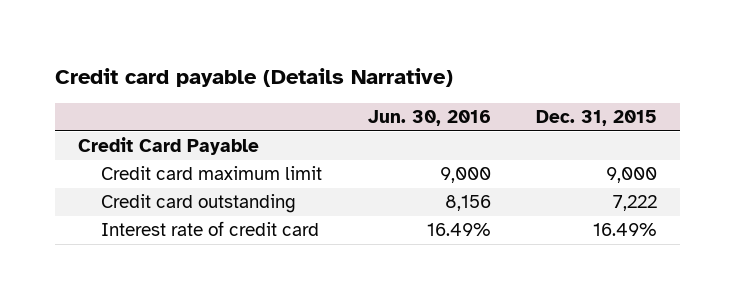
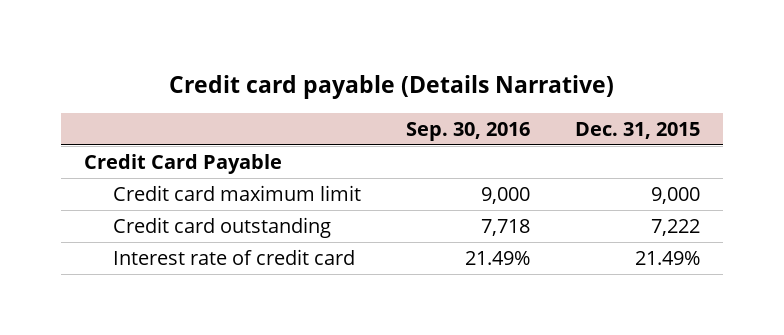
[367,110,491,127] Jun. 30, 2016 -> none
none -> [406,121,531,141] Sep. 30, 2016
[593,223,658,237] 16.49% -> [635,251,701,266] 21.49%

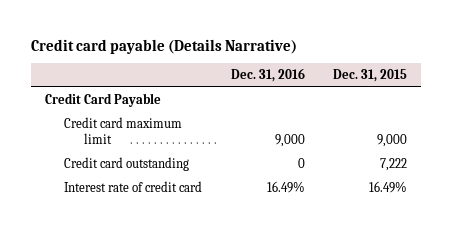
[406,121,531,141] Sep. 30, 2016 -> none
none -> [230,68,305,83] Dec. 31, 2016
[635,251,701,266] 21.49% -> [368,181,407,194] 16.49%

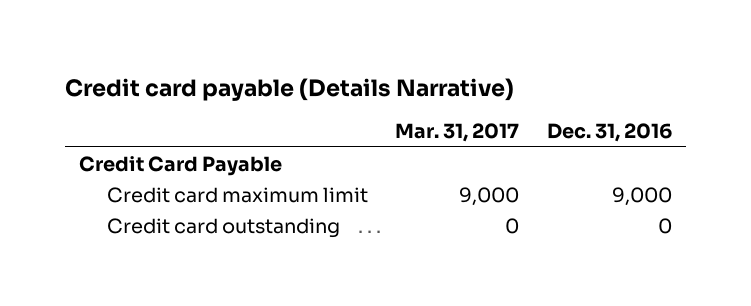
[332,69,407,83] Dec. 31, 2015 -> none
none -> [395,123,520,143] Mar. 31, 2017
[64,181,203,193] Interest rate of credit card -> none

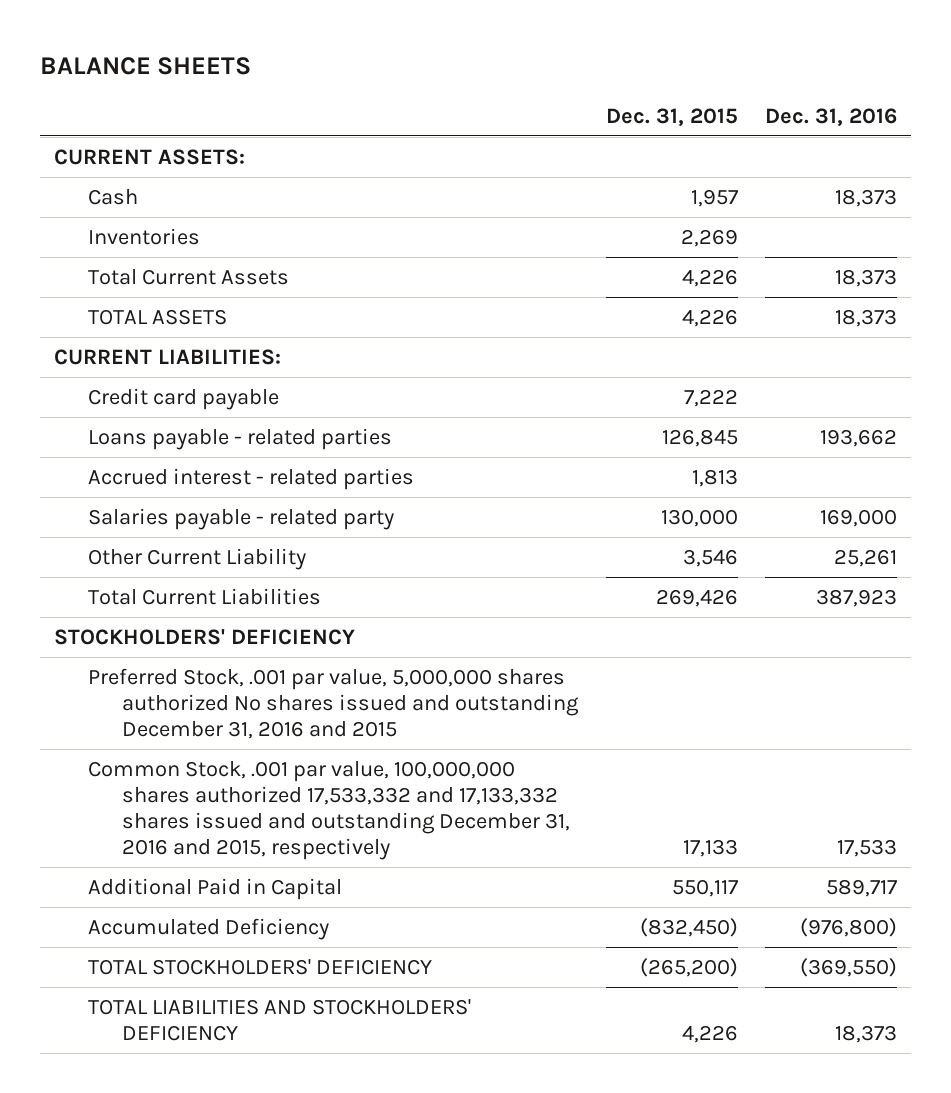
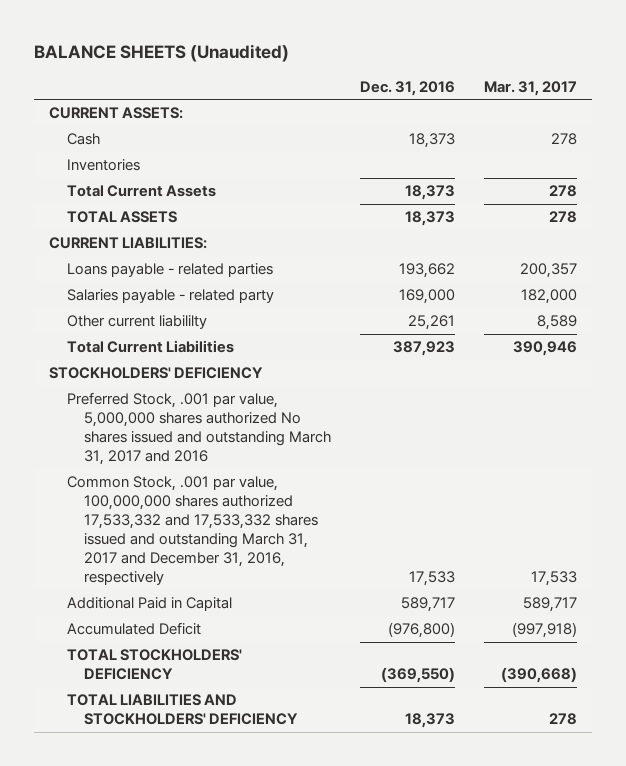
[39,56,251,75] BALANCE SHEETS -> [34,44,290,63] BALANCE SHEETS (Unaudited)
[605,107,738,126] Dec. 31, 2015 -> none
none -> [484,80,578,96] Mar. 31, 2017
[87,387,279,410] Credit card payable -> none
[87,467,414,490] Accrued interest - related parties -> none
[87,547,306,570] Other Current Liability -> [66,315,207,330] Other current liabililty
[87,667,580,739] Preferred Stock, .001 par value, 5,000,000 shares authorized No shares issued and outstanding December 31, 2016 and 2015 -> [66,392,332,466] Preferred Stock, .001 par value, 5,000,000 shares authorized No shares issued and outstanding March 31, 2017 and 2016
[87,760,571,860] Common Stock, .001 par value, 100,000,000 shares authorized 17,533,332 and 17,133,332 shares issued and outstanding December 31, 2016 and 2015, respectively -> [66,476,319,586] Common Stock, .001 par value, 100,000,000 shares authorized 17,533,332 and 17,533,332 shares issued and outstanding March 31, 2017 and December 31, 2016, respectively
[87,917,329,940] Accumulated Deficiency -> [66,622,201,636] Accumulated Deficit

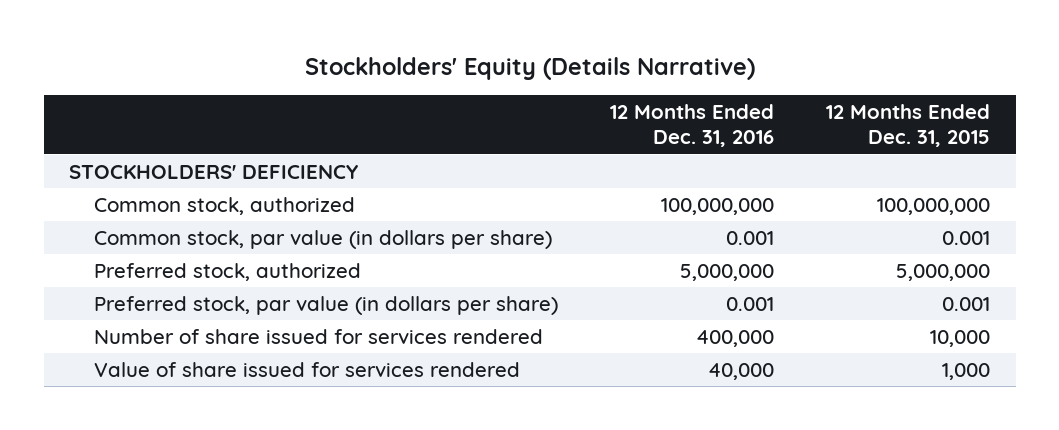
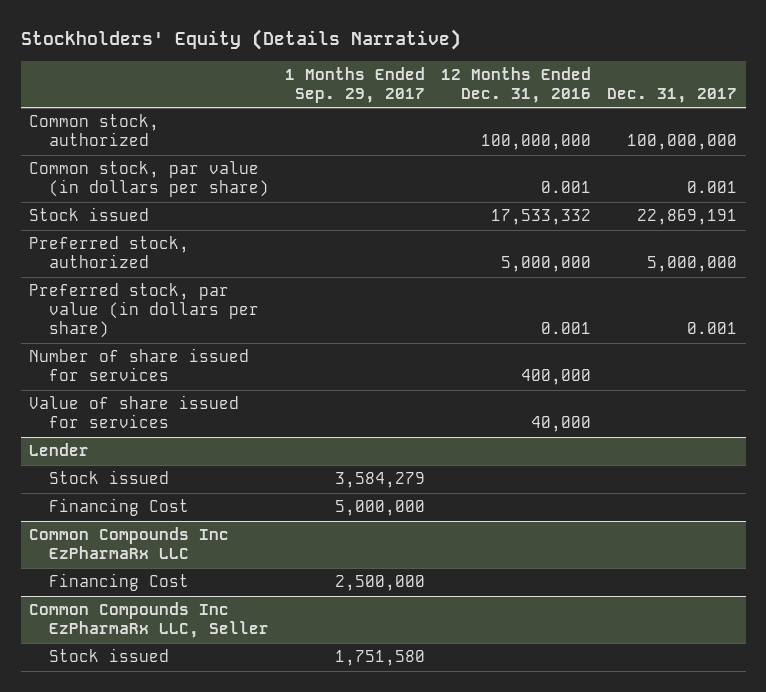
[825,104,990,148] 12 Months Ended Dec. 31, 2015 -> none
none -> [284,66,425,103] 1 Months Ended Sep. 29, 2017
none -> [607,87,738,103] Dec. 31, 2017
[69,164,359,179] STOCKHOLDERS' DEFICIENCY -> none
none -> [28,207,149,222] Stock issued
[94,328,544,344] Number of share issued for services rendered -> [28,348,249,382] Number of share issued for services
[94,361,521,377] Value of share issued for services rendered -> [28,395,239,429] Value of share issued for services
none -> [28,443,89,457] Lender
none -> [48,470,169,485] Stock issued
none -> [48,498,189,517] Financing Cost
none -> [28,527,229,560] Common Compounds Inc EzPharmaRx LLC
none -> [48,573,189,592] Financing Cost
none -> [28,602,269,639] Common Compounds Inc EzPharmaRx LLC, Seller
none -> [48,648,169,663] Stock issued

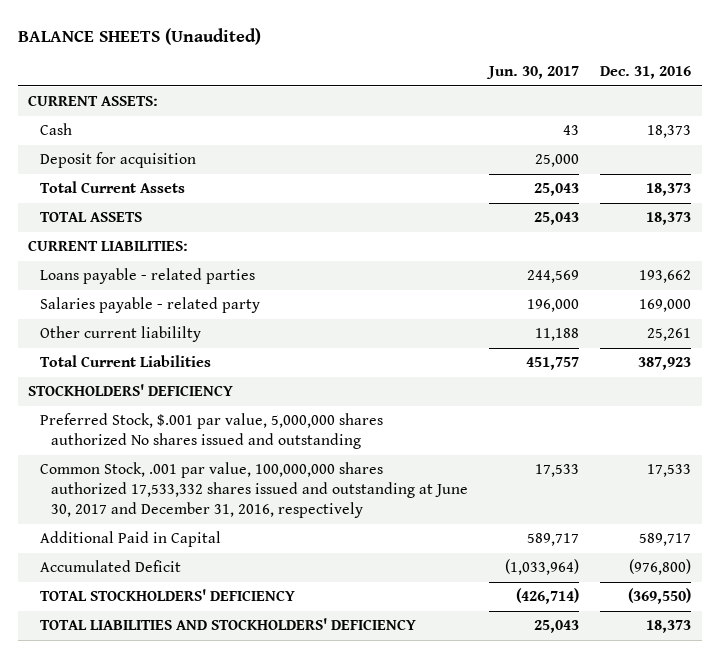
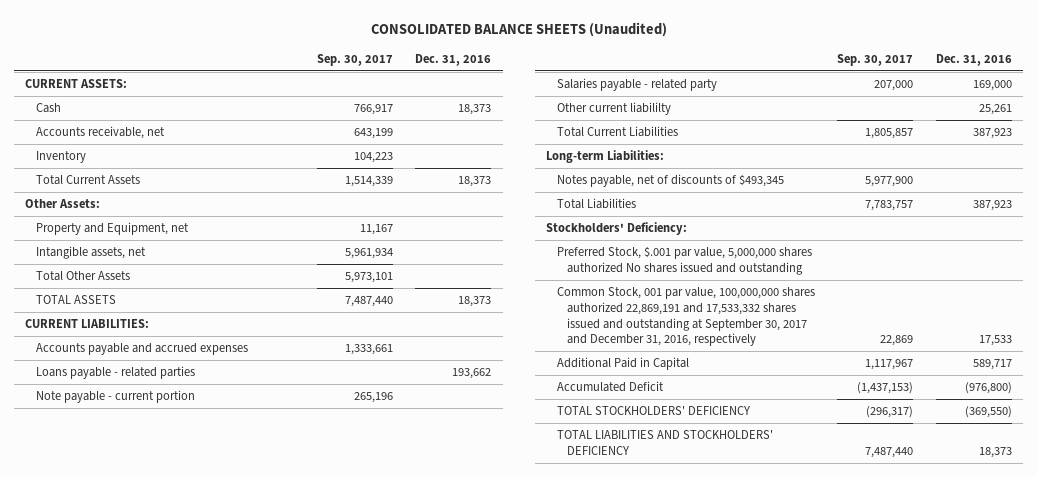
[17,27,261,45] BALANCE SHEETS (Unaudited) -> [370,21,667,37] CONSOLIDATED BALANCE SHEETS (Unaudited)
[486,66,580,80] Jun. 30, 2017 -> none
none -> [316,53,393,66] Sep. 30, 2017
[39,152,196,169] Deposit for acquisition -> none
none -> [35,126,165,140] Accounts receivable, net
none -> [35,151,86,164] Inventory
none -> [25,199,101,209] Other Assets:
none -> [35,222,189,236] Property and Equipment, net
none -> [35,246,146,260] Intangible assets, net
none -> [35,271,130,282] Total Other Assets
none -> [35,343,248,356] Accounts payable and accrued expenses
none -> [35,390,195,404] Note payable - current portion
none -> [545,150,664,164] Long-term Liabilities:
none -> [556,174,784,188] Notes payable, net of discounts of $493,345
none -> [556,198,636,210] Total Liabilities
[28,384,234,397] STOCKHOLDERS' DEFICIENCY -> [545,222,687,236] Stockholders' Deficiency:
[39,462,469,518] Common Stock, .001 par value, 100,000,000 shares authorized 17,533,332 shares issued and outstanding at June 30, 2017 and December 31, 2016, respectively -> [556,287,815,347] Common Stock, 001 par value, 100,000,000 shares authorized 22,869,191 and 17,533,332 shares issued and outstanding at September 30, 2017 and December 31, 2016, respectively

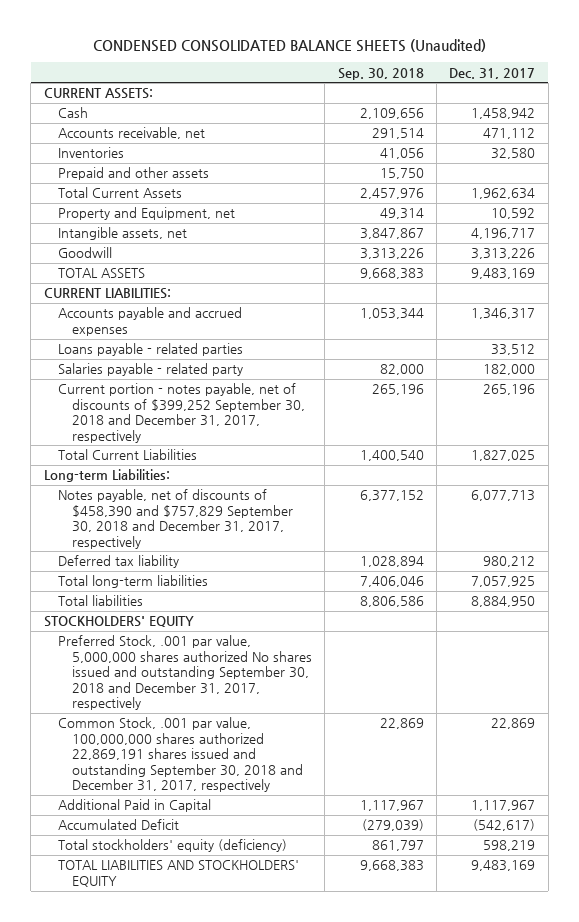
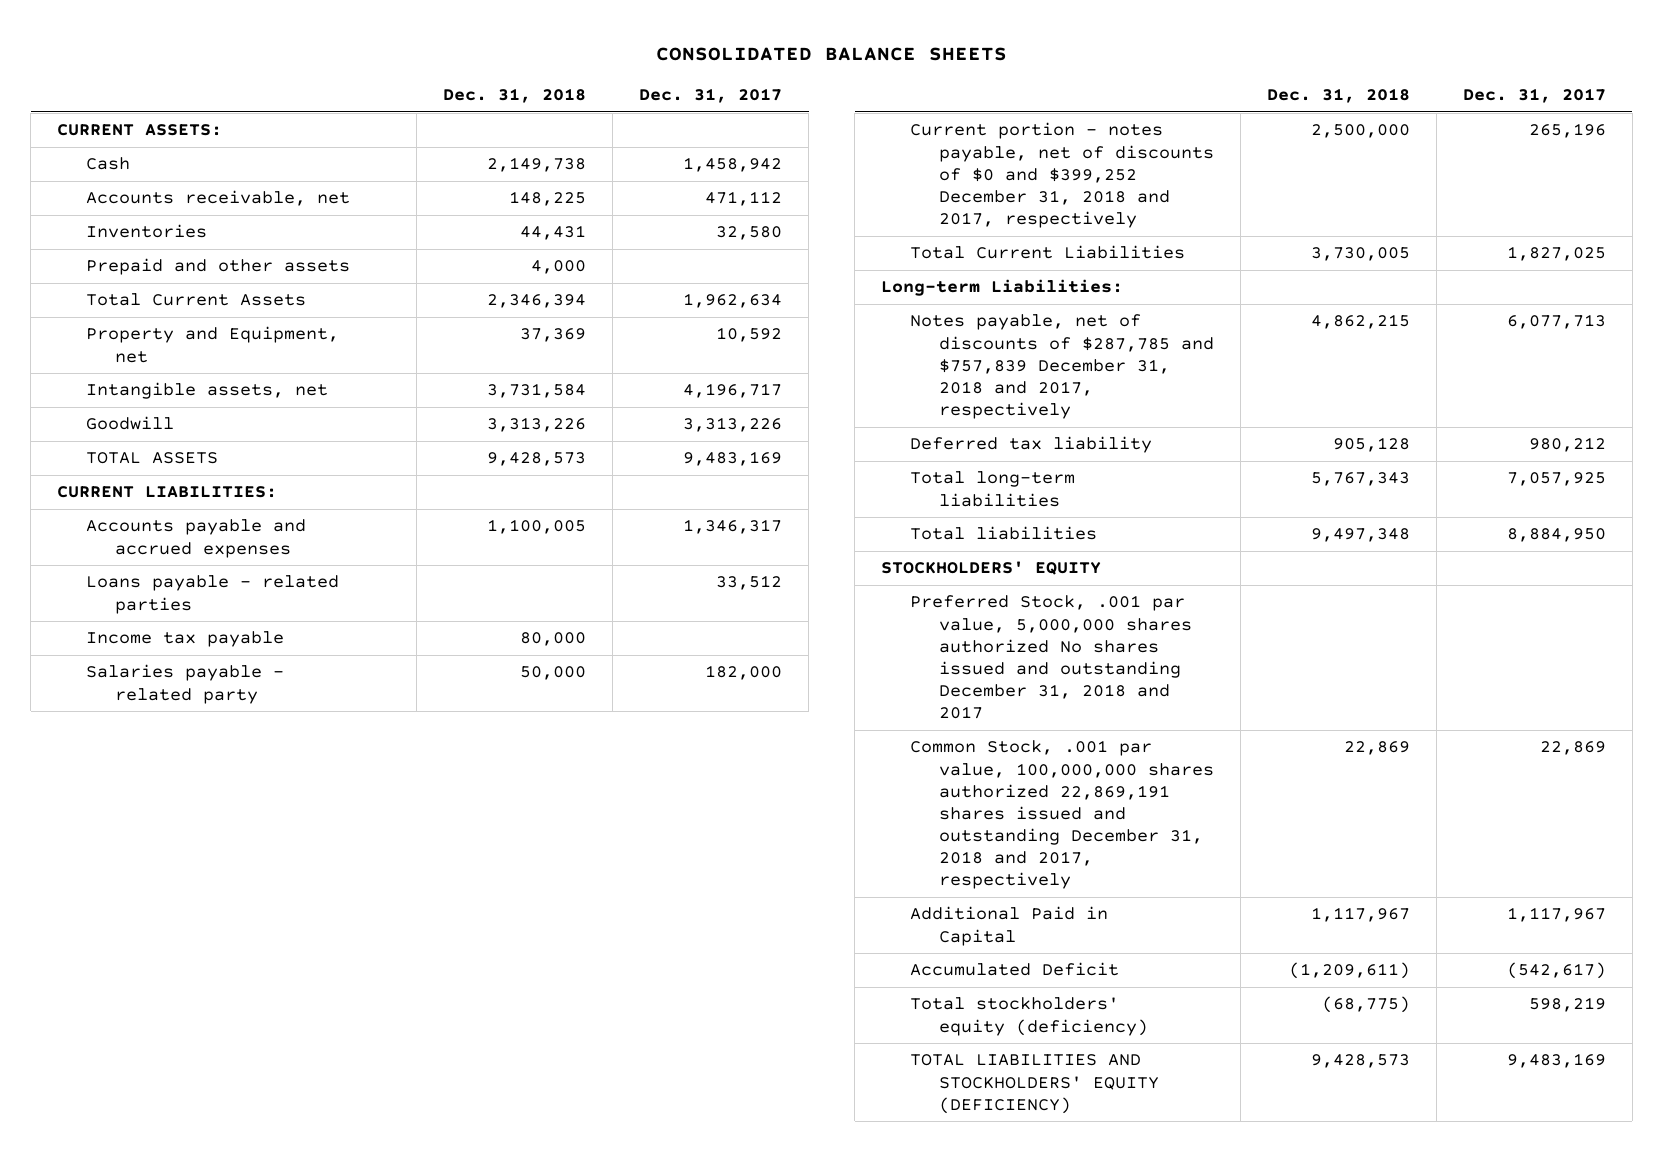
[92,38,486,52] CONDENSED CONSOLIDATED BALANCE SHEETS (Unaudited) -> [655,46,1007,61] CONSOLIDATED BALANCE SHEETS
[337,67,424,80] Sep. 30, 2018 -> none
none -> [443,88,587,104] Dec. 31, 2018
none -> [86,631,285,648] Income tax payable
[57,383,305,443] Current portion - notes payable, net of discounts of $399,252 September 30, 2018 and December 31, 2017, respectively -> [910,122,1214,228] Current portion - notes payable, net of discounts of $0 and $399,252 December 31, 2018 and 2017, respectively
[57,489,293,549] Notes payable, net of discounts of $458,390 and $757,829 September 30, 2018 and December 31, 2017, respectively -> [910,314,1214,419] Notes payable, net of discounts of $287,785 and $757,839 December 31, 2018 and 2017, respectively
[57,635,312,711] Preferred Stock, .001 par value, 5,000,000 shares authorized No shares issued and outstanding September 30, 2018 and December 31, 2017, respectively -> [910,595,1192,720] Preferred Stock, .001 par value, 5,000,000 shares authorized No shares issued and outstanding December 31, 2018 and 2017
[57,717,303,793] Common Stock, .001 par value, 100,000,000 shares authorized 22,869,191 shares issued and outstanding September 30, 2018 and December 31, 2017, respectively -> [910,740,1214,890] Common Stock, .001 par value, 100,000,000 shares authorized 22,869,191 shares issued and outstanding December 31, 2018 and 2017, respectively
[57,860,299,887] TOTAL LIABILITIES AND STOCKHOLDERS' EQUITY -> [910,1054,1159,1114] TOTAL LIABILITIES AND STOCKHOLDERS' EQUITY (DEFICIENCY)

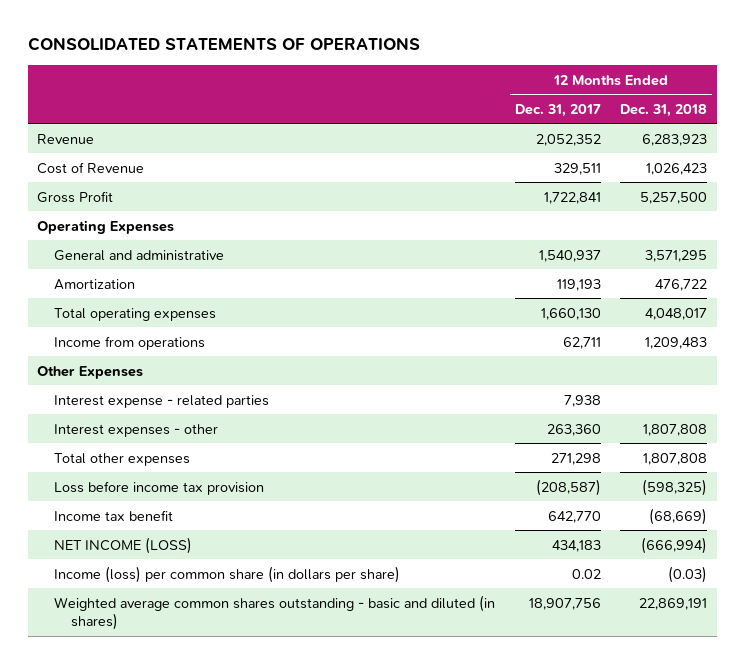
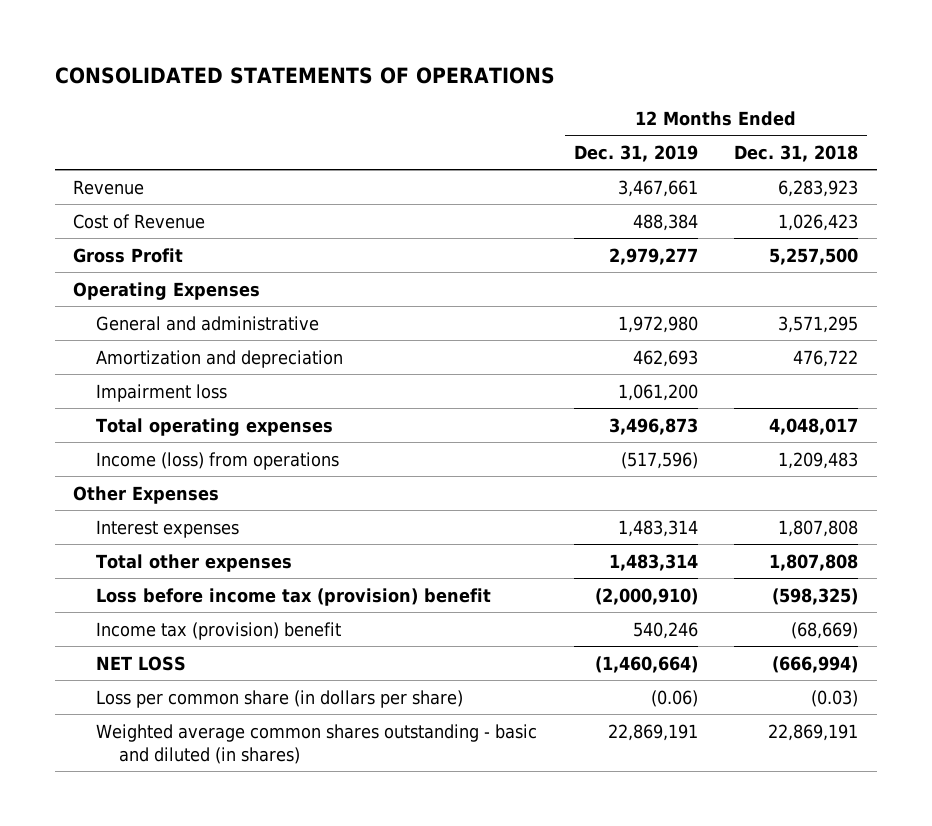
[514,103,601,117] Dec. 31, 2017 -> none
none -> [573,144,698,162] Dec. 31, 2019
[54,278,136,290] Amortization -> [96,349,344,368] Amortization and depreciation
none -> [96,383,228,402] Impairment loss
[54,335,206,350] Income from operations -> [96,451,340,470] Income (loss) from operations
[54,394,270,408] Interest expense - related parties -> none
[54,423,219,437] Interest expenses - other -> [96,519,240,538] Interest expenses
[54,480,265,495] Loss before income tax provision -> [96,587,492,606] Loss before income tax (provision) benefit
[54,509,174,521] Income tax benefit -> [96,621,342,640] Income tax (provision) benefit
[54,536,193,554] NET INCOME (LOSS) -> [96,655,187,671] NET LOSS
[54,565,401,583] Income (loss) per common share (in dollars per share) -> [96,689,464,708] Loss per common share (in dollars per share)

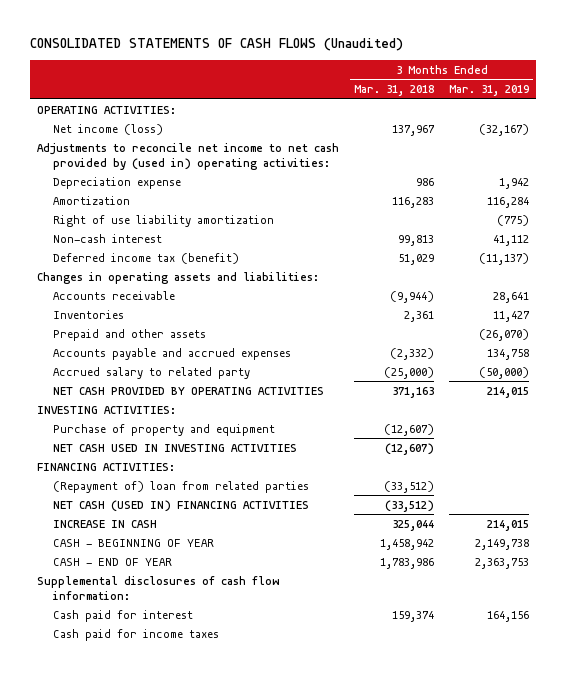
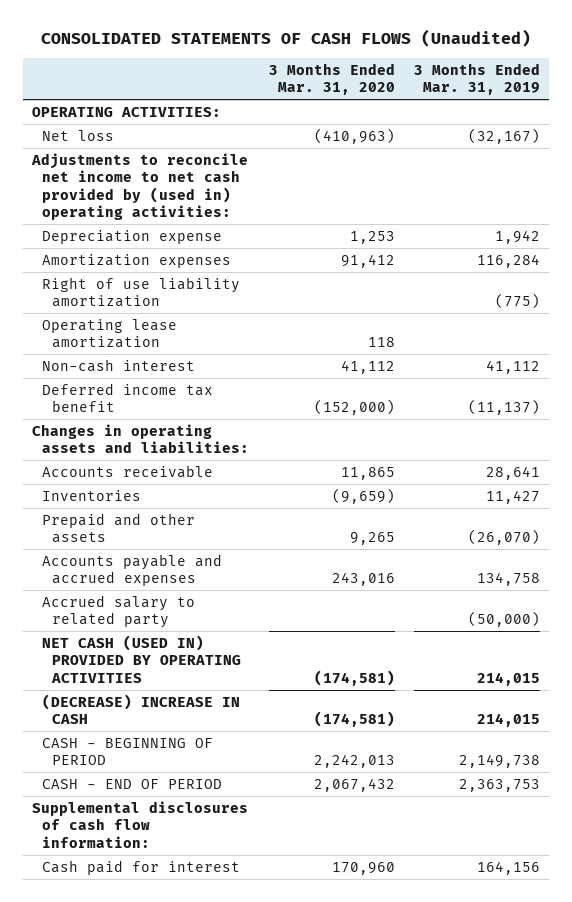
[354,85,435,97] Mar. 31, 2018 -> none
none -> [268,62,395,96] 3 Months Ended Mar. 31, 2020
[53,123,164,135] Net income (loss) -> [42,129,115,141] Net loss
[53,195,131,205] Amortization -> [42,253,232,268] Amortization expenses
none -> [42,318,178,349] Operating lease amortization
[53,252,240,264] Deferred income tax (benefit) -> [42,382,214,413] Deferred income tax benefit
[37,405,177,414] INVESTING ACTIVITIES: -> none
[53,423,276,436] Purchase of property and equipment -> none
[53,443,298,452] NET CASH USED IN INVESTING ACTIVITIES -> none
[37,462,176,471] FINANCING ACTIVITIES: -> none
[53,480,310,493] (Repayment of) loan from related parties -> none
[53,499,310,512] NET CASH (USED IN) FINANCING ACTIVITIES -> none
[53,386,325,395] NET CASH PROVIDED BY OPERATING ACTIVITIES -> [42,634,242,683] NET CASH (USED IN) PROVIDED BY OPERATING ACTIVITIES
[53,519,158,528] INCREASE IN CASH -> [42,693,241,725] (DECREASE) INCREASE IN CASH
[53,538,215,547] CASH - BEGINNING OF YEAR -> [42,737,214,766] CASH - BEGINNING OF PERIOD
[53,557,173,566] CASH - END OF YEAR -> [42,778,223,789] CASH - END OF PERIOD
[53,628,220,641] Cash paid for income taxes -> none

